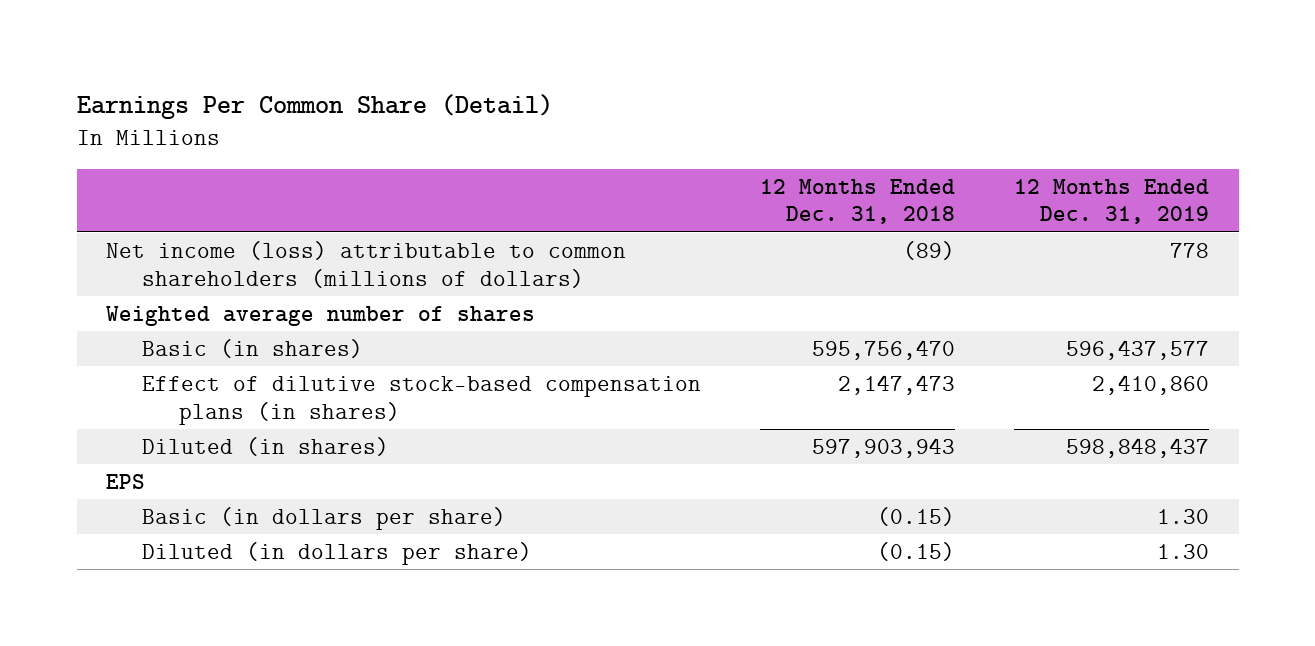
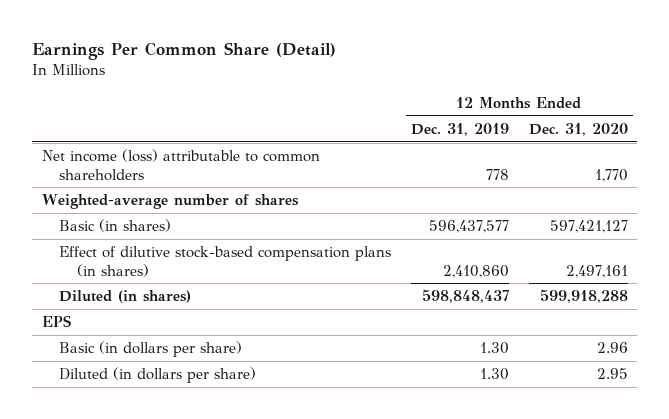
[760,178,956,225] 12 Months Ended Dec. 31, 2018 -> none
none -> [528,122,628,136] Dec. 31, 2020
[106,240,627,288] Net income (loss) attributable to common shareholders (millions of dollars) -> [41,149,320,181] Net income (loss) attributable to common shareholders
[106,305,536,326] Weighted average number of shares -> [41,194,299,210] Weighted-average number of shares

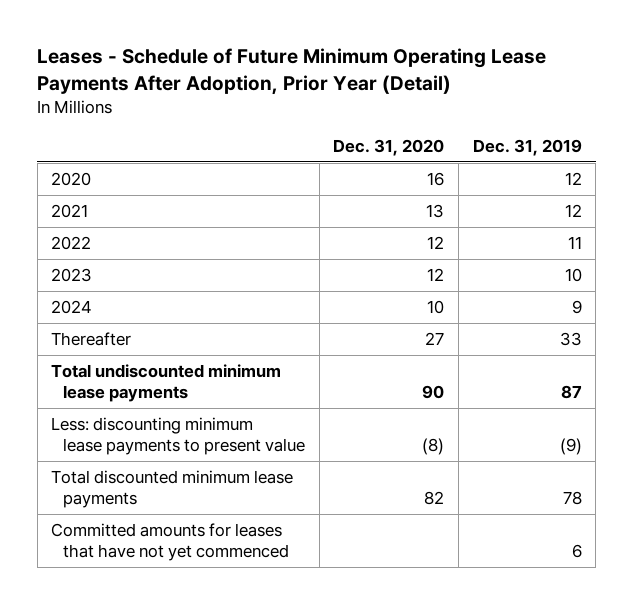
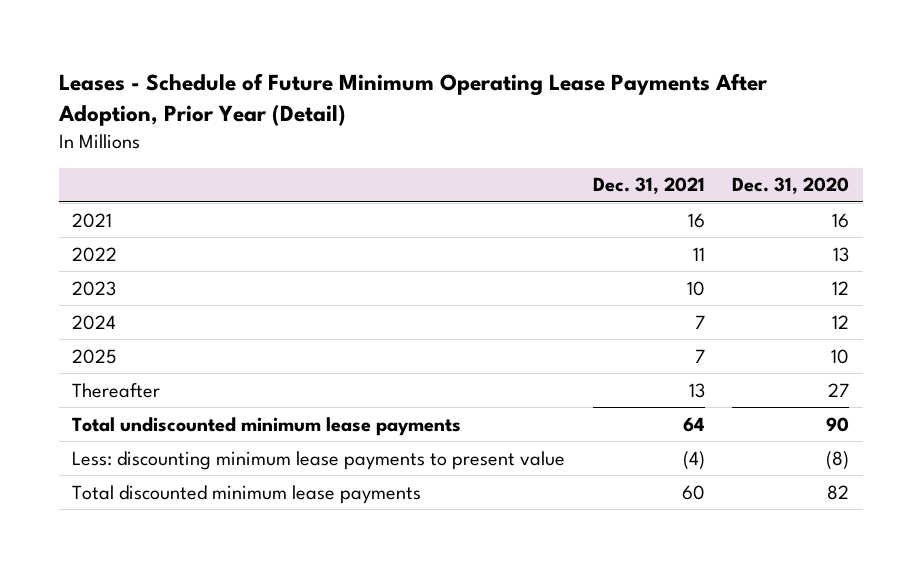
[472,138,582,156] Dec. 31, 2019 -> none
none -> [592,177,705,195] Dec. 31, 2021
[51,235,92,250] 2022 -> none
[51,171,92,186] 2020 -> [72,212,113,228] 2021
[51,203,89,218] 2021 -> [72,246,118,262] 2022
[427,299,445,314] 10 -> [831,314,849,329] 12
none -> [72,348,118,364] 2025
[51,522,290,562] Committed amounts for leases that have not yet commenced -> none

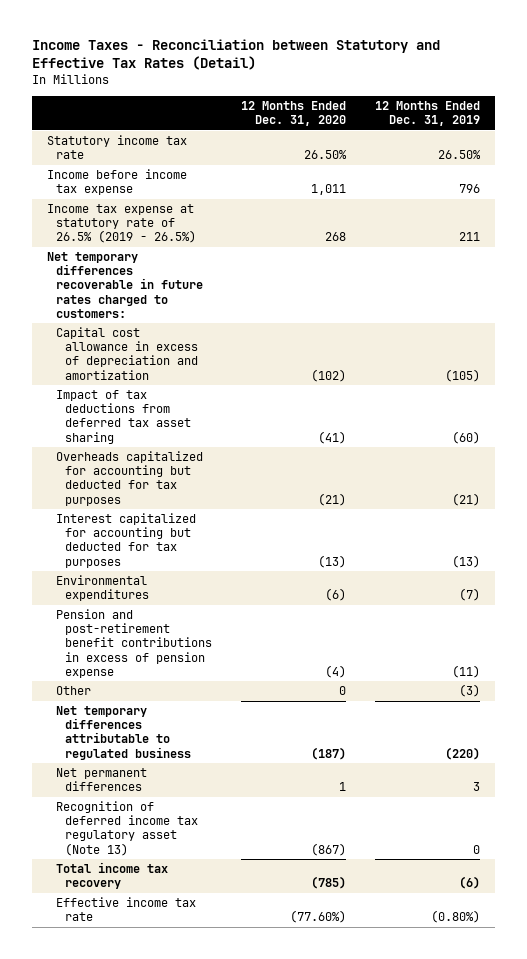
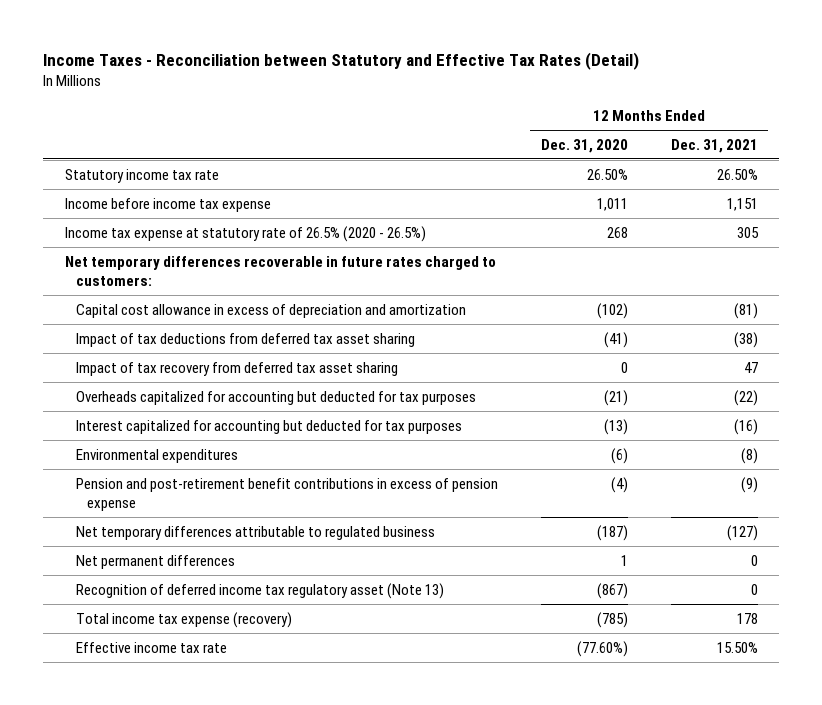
[375,100,481,127] 12 Months Ended Dec. 31, 2019 -> none
none -> [670,138,758,153] Dec. 31, 2021
[46,204,197,244] Income tax expense at statutory rate of 26.5% (2019 - 26.5%) -> [64,225,426,242] Income tax expense at statutory rate of 26.5% (2020 - 26.5%)
none -> [75,361,398,376] Impact of tax recovery from deferred tax asset sharing
[56,686,92,696] Other -> none
[56,862,169,890] Total income tax recovery -> [75,611,292,628] Total income tax expense (recovery)

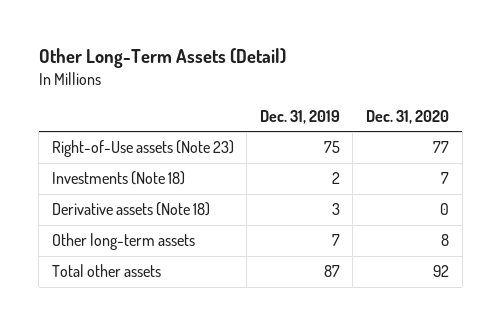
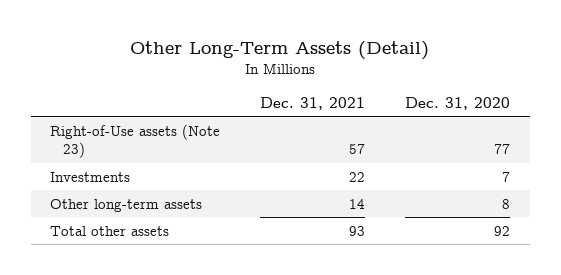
[259,109,340,124] Dec. 31, 2019 -> none
none -> [260,97,366,111] Dec. 31, 2021
[51,202,210,217] Derivative assets (Note 18) -> none
[51,171,185,186] Investments (Note 18) -> [50,171,131,182] Investments

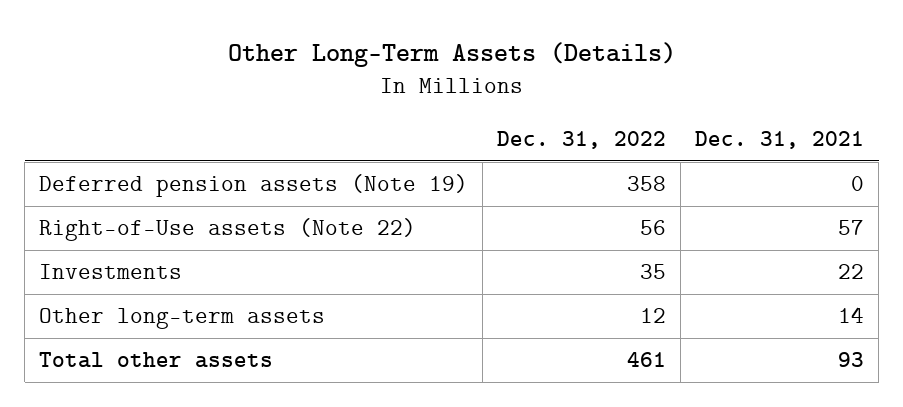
[130,41,430,61] Other Long-Term Assets (Detail) -> [227,42,676,68] Other Long-Term Assets (Details)
[405,97,511,111] Dec. 31, 2020 -> none
none -> [497,130,667,149] Dec. 31, 2022
none -> [39,174,469,198] Deferred pension assets (Note 19)
[50,123,221,159] Right-of-Use assets (Note 23) -> [39,218,417,242] Right-of-Use assets (Note 22)

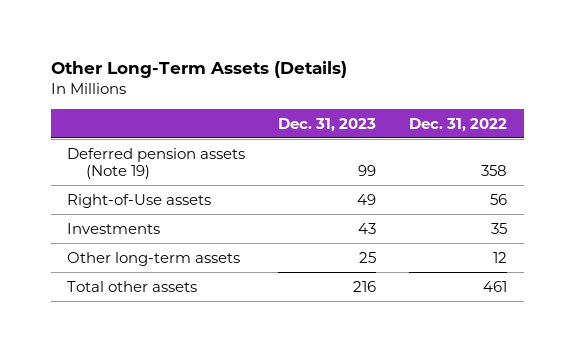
[695,130,865,149] Dec. 31, 2021 -> none
none -> [278,117,377,132] Dec. 31, 2023
[39,218,417,242] Right-of-Use assets (Note 22) -> [67,193,212,208] Right-of-Use assets

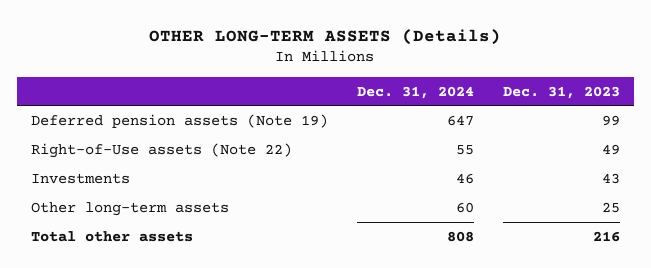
[50,61,347,79] Other Long-Term Assets (Details) -> [149,28,502,45] OTHER LONG-TERM ASSETS (Details)
[409,117,508,132] Dec. 31, 2022 -> none
none -> [356,85,474,99] Dec. 31, 2024
[67,193,212,208] Right-of-Use assets -> [31,142,293,158] Right-of-Use assets (Note 22)

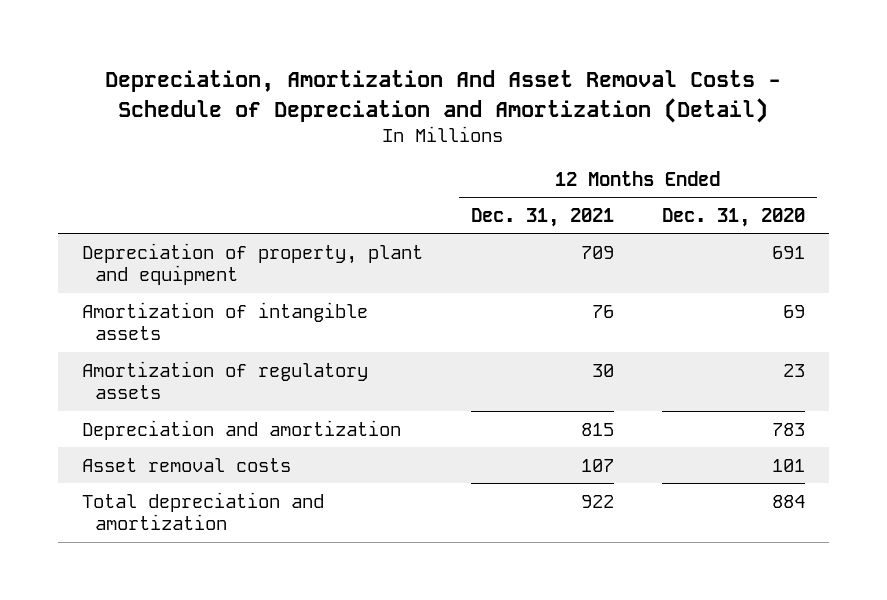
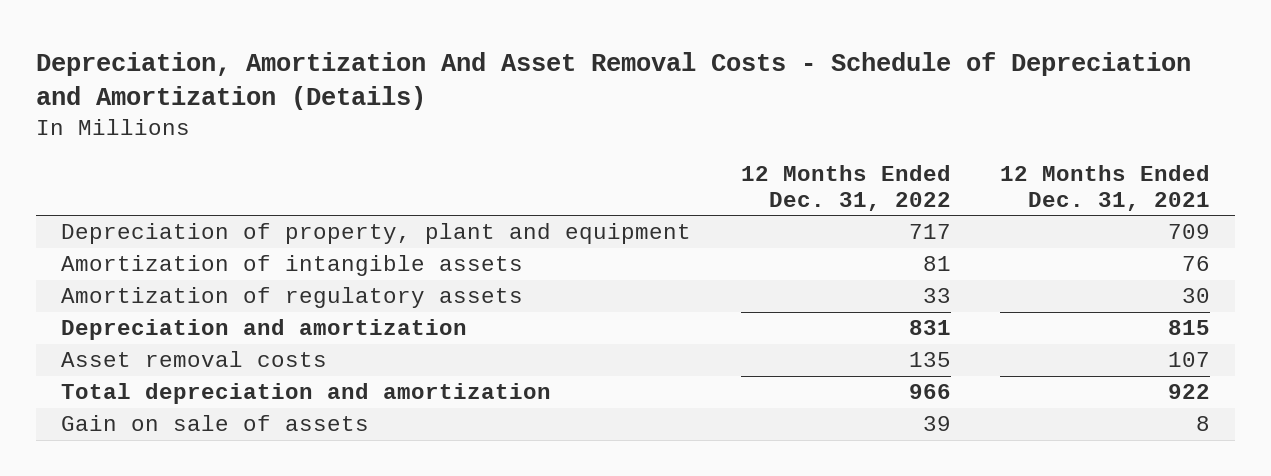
[105,70,782,123] Depreciation, Amortization And Asset Removal Costs - Schedule of Depreciation and Amortization (Detail) -> [36,51,1192,111] Depreciation, Amortization And Asset Removal Costs - Schedule of Depreciation and Amortization (Details)
[661,207,805,227] Dec. 31, 2020 -> none
none -> [740,164,951,212] 12 Months Ended Dec. 31, 2022
none -> [60,415,369,432] Gain on sale of assets

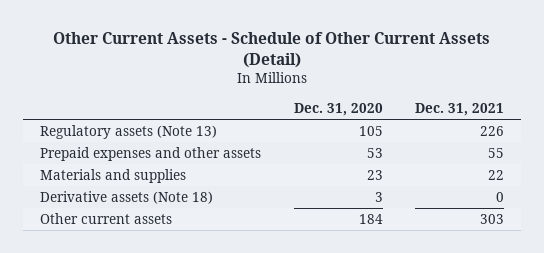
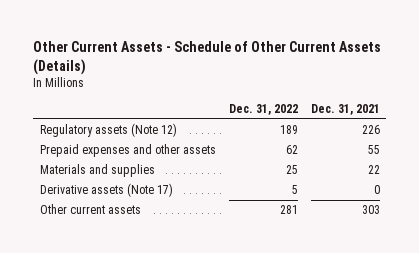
[53,32,491,69] Other Current Assets - Schedule of Other Current Assets (Detail) -> [33,40,382,75] Other Current Assets - Schedule of Other Current Assets (Details)
[293,102,383,116] Dec. 31, 2020 -> none
none -> [228,104,298,116] Dec. 31, 2022
[39,124,217,139] Regulatory assets (Note 13) -> [39,123,177,138] Regulatory assets (Note 12)
[39,190,213,204] Derivative assets (Note 18) -> [39,183,173,198] Derivative assets (Note 17)

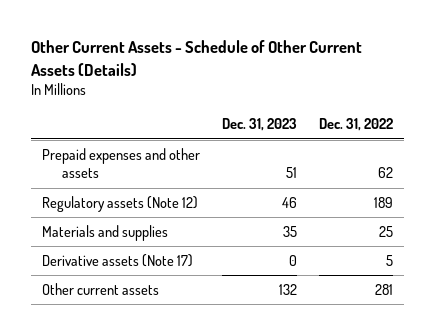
[310,104,380,116] Dec. 31, 2021 -> none
none -> [221,118,297,132] Dec. 31, 2023
[39,123,177,138] Regulatory assets (Note 12) -> [41,195,198,212] Regulatory assets (Note 12)

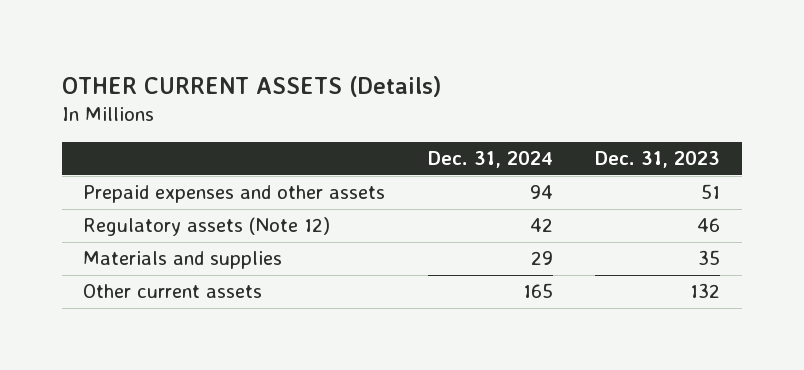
[30,40,362,76] Other Current Assets - Schedule of Other Current Assets (Details) -> [61,75,441,97] OTHER CURRENT ASSETS (Details)
[319,118,394,132] Dec. 31, 2022 -> none
none -> [427,151,553,169] Dec. 31, 2024
[41,253,193,267] Derivative assets (Note 17) -> none

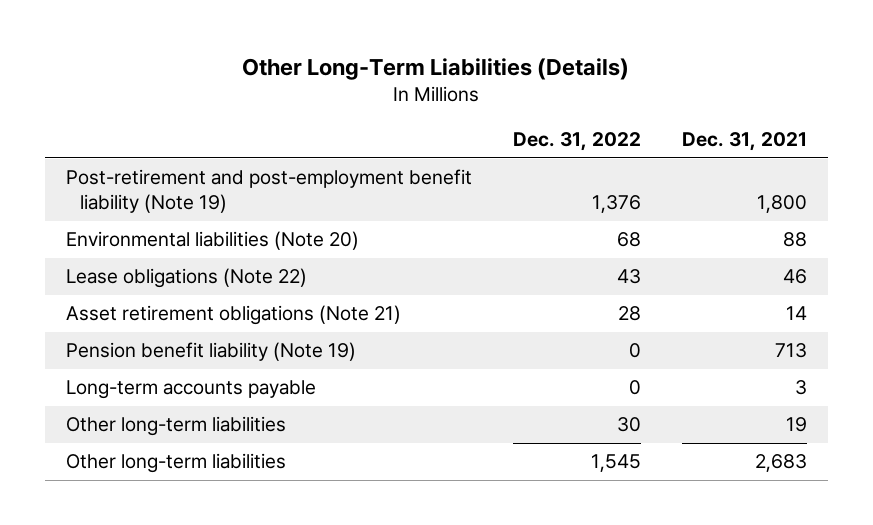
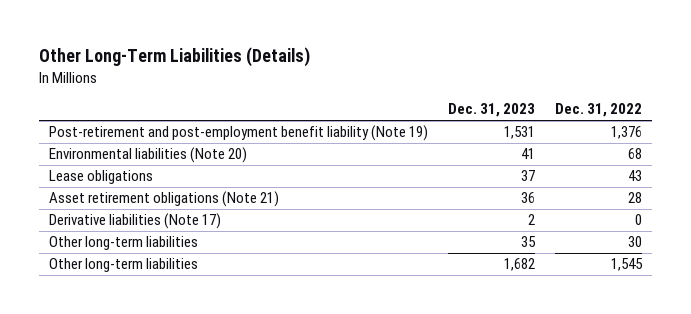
[682,132,808,152] Dec. 31, 2021 -> none
none -> [448,103,536,118] Dec. 31, 2023
[65,268,307,289] Lease obligations (Note 22) -> [49,170,154,185] Lease obligations
[65,342,356,362] Pension benefit liability (Note 19) -> none
[65,380,316,400] Long-term accounts payable -> none
none -> [49,213,222,230] Derivative liabilities (Note 17)

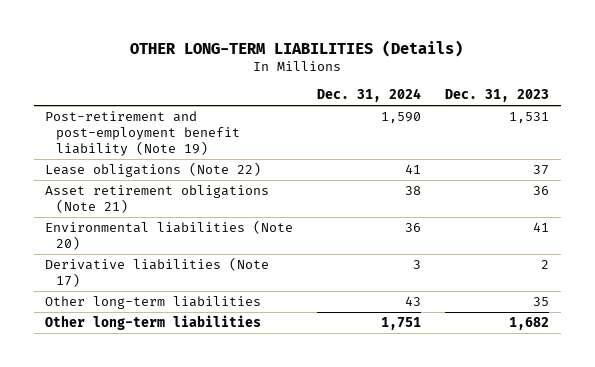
[39,47,311,68] Other Long-Term Liabilities (Details) -> [130,39,464,57] OTHER LONG-TERM LIABILITIES (Details)
[555,103,643,118] Dec. 31, 2022 -> none
none -> [317,88,422,103] Dec. 31, 2024
[49,170,154,185] Lease obligations -> [45,162,262,178] Lease obligations (Note 22)
[49,147,248,164] Environmental liabilities (Note 20) -> [45,220,294,251] Environmental liabilities (Note 20)

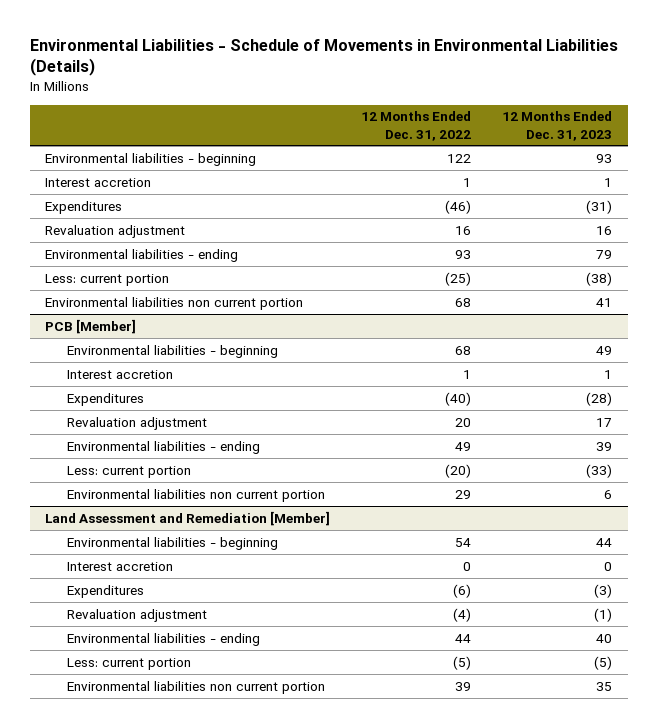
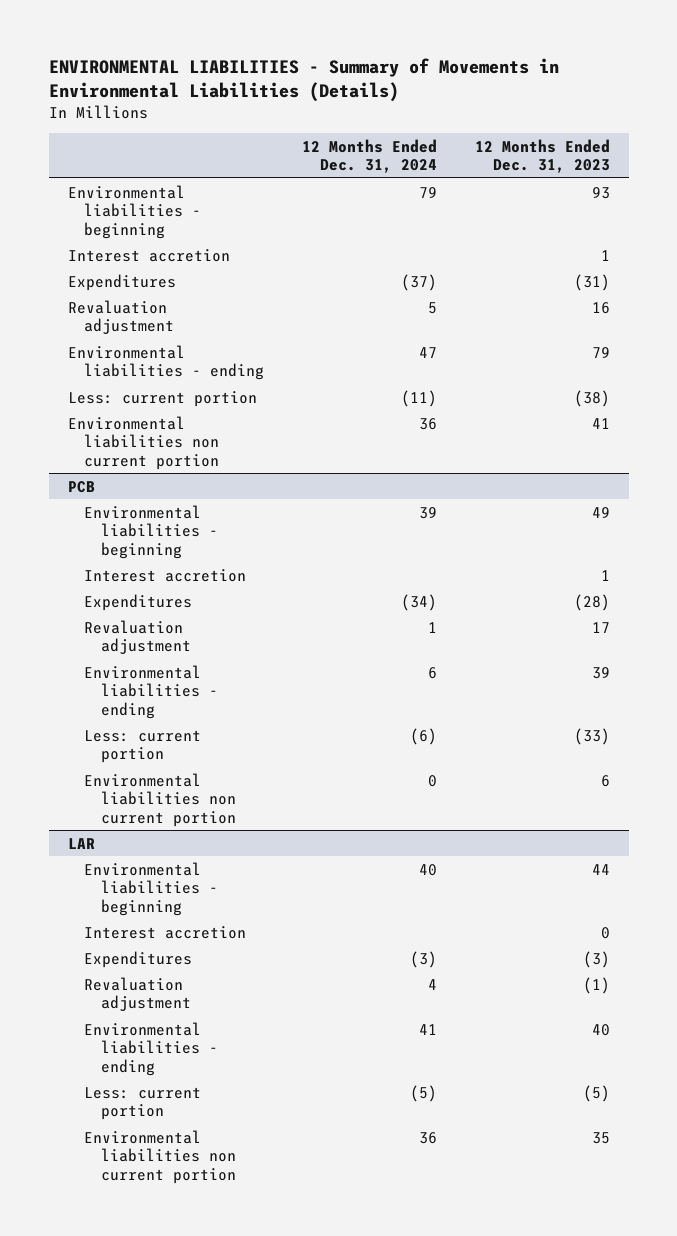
[29,39,618,77] Environmental Liabilities - Schedule of Movements in Environmental Liabilities (Details) -> [48,57,559,102] ENVIRONMENTAL LIABILITIES - Summary of Movements in Environmental Liabilities (Details)
[361,111,472,141] 12 Months Ended Dec. 31, 2022 -> none
none -> [302,138,438,174] 12 Months Ended Dec. 31, 2024
[45,318,137,334] PCB [Member] -> [67,480,95,493] PCB
[45,510,331,526] Land Assessment and Remediation [Member] -> [67,837,95,849] LAR

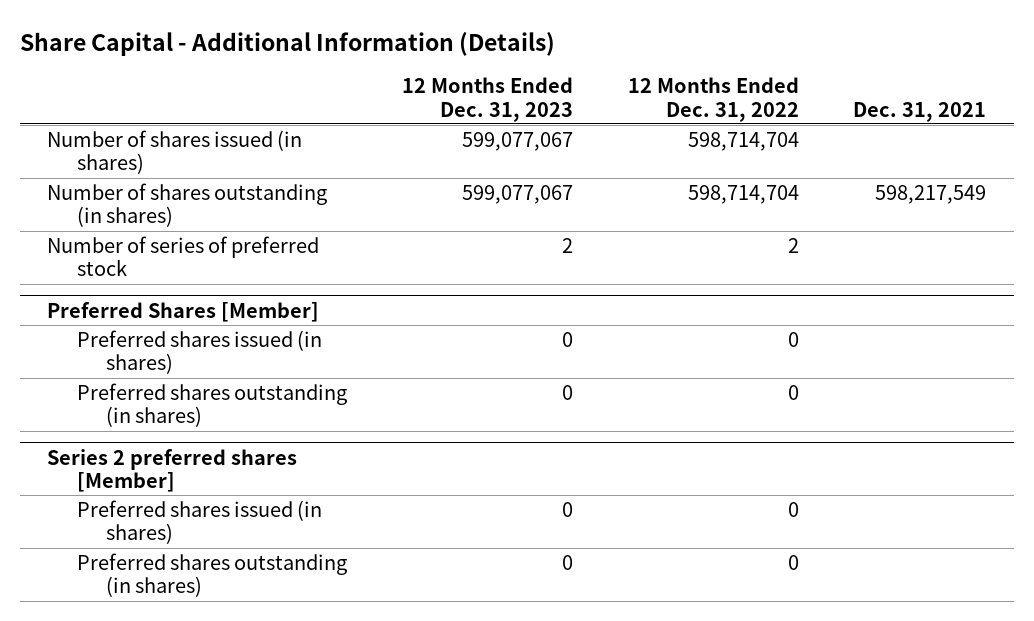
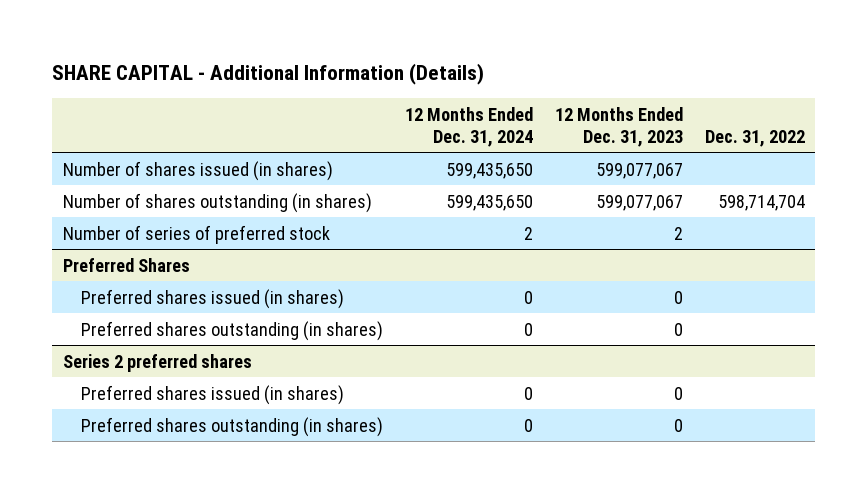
[19,32,555,57] Share Capital - Additional Information (Details) -> [51,62,484,85] SHARE CAPITAL - Additional Information (Details)
[627,77,799,122] 12 Months Ended Dec. 31, 2022 -> none
[853,101,987,122] Dec. 31, 2021 -> none
none -> [404,106,533,147] 12 Months Ended Dec. 31, 2024
none -> [704,129,805,147] Dec. 31, 2022
[47,301,320,322] Preferred Shares [Member] -> [62,257,190,272] Preferred Shares
[47,448,298,493] Series 2 preferred shares [Member] -> [62,353,252,372] Series 2 preferred shares

